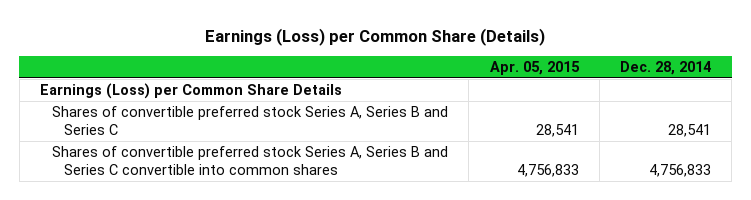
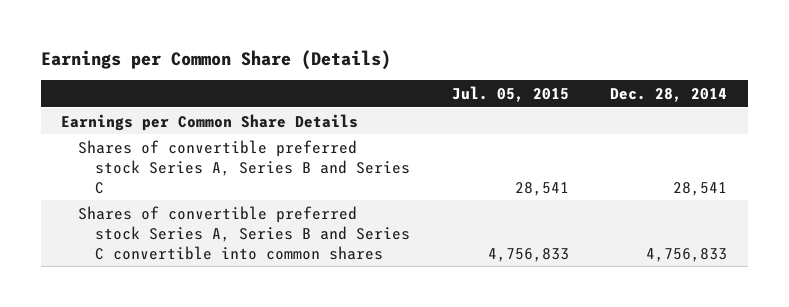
[205,27,546,46] Earnings (Loss) per Common Share (Details) -> [40,49,391,70] Earnings per Common Share (Details)
[489,60,580,75] Apr. 05, 2015 -> none
none -> [451,86,569,103] Jul. 05, 2015
[39,83,342,100] Earnings (Loss) per Common Share Details -> [61,113,359,131] Earnings per Common Share Details

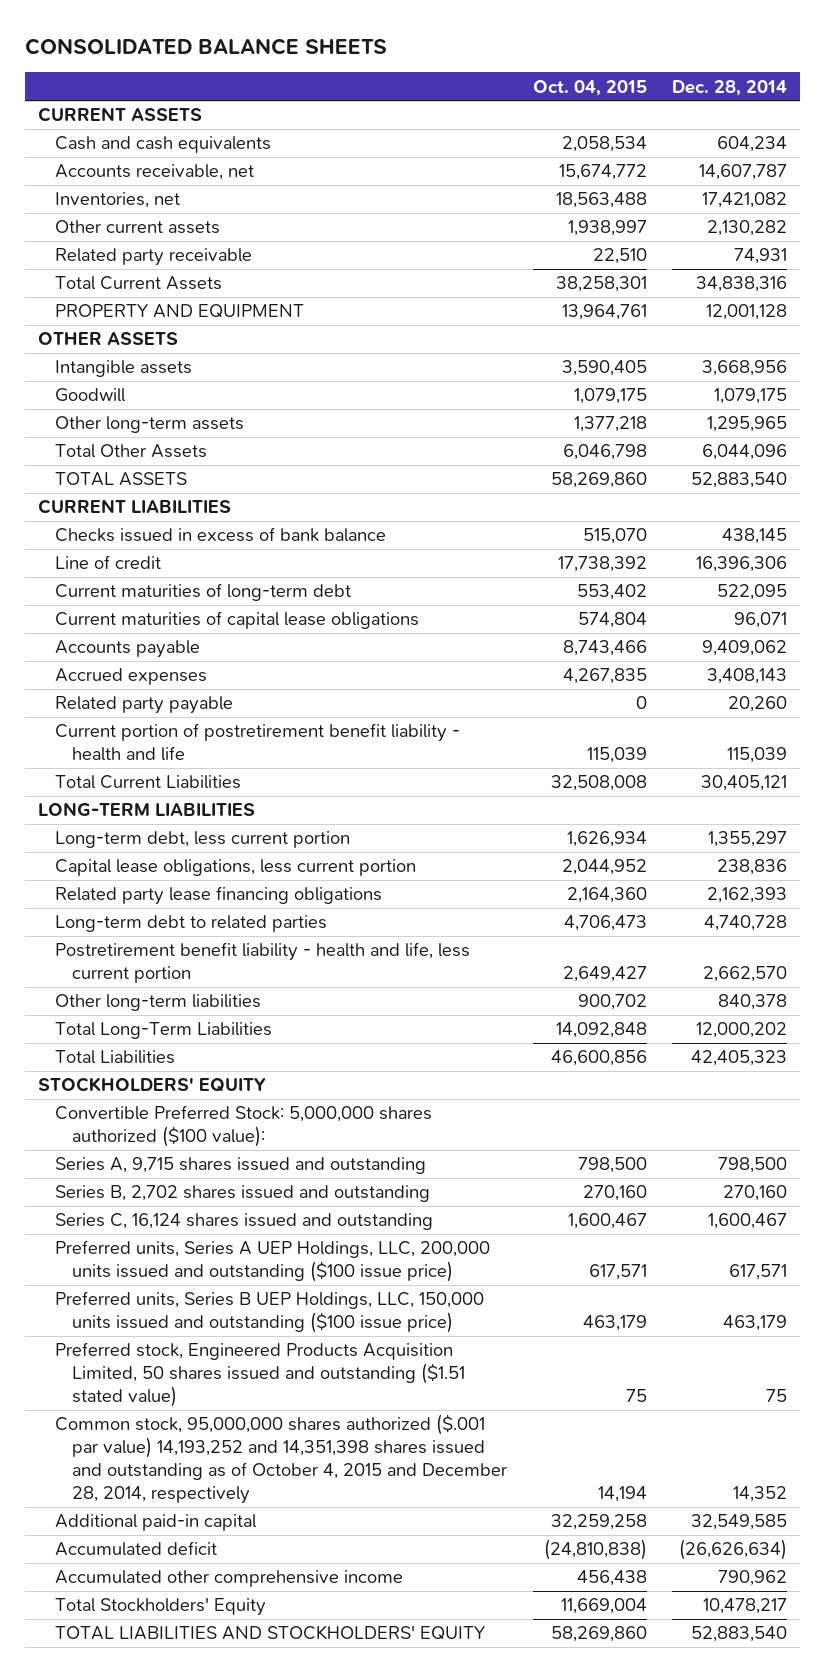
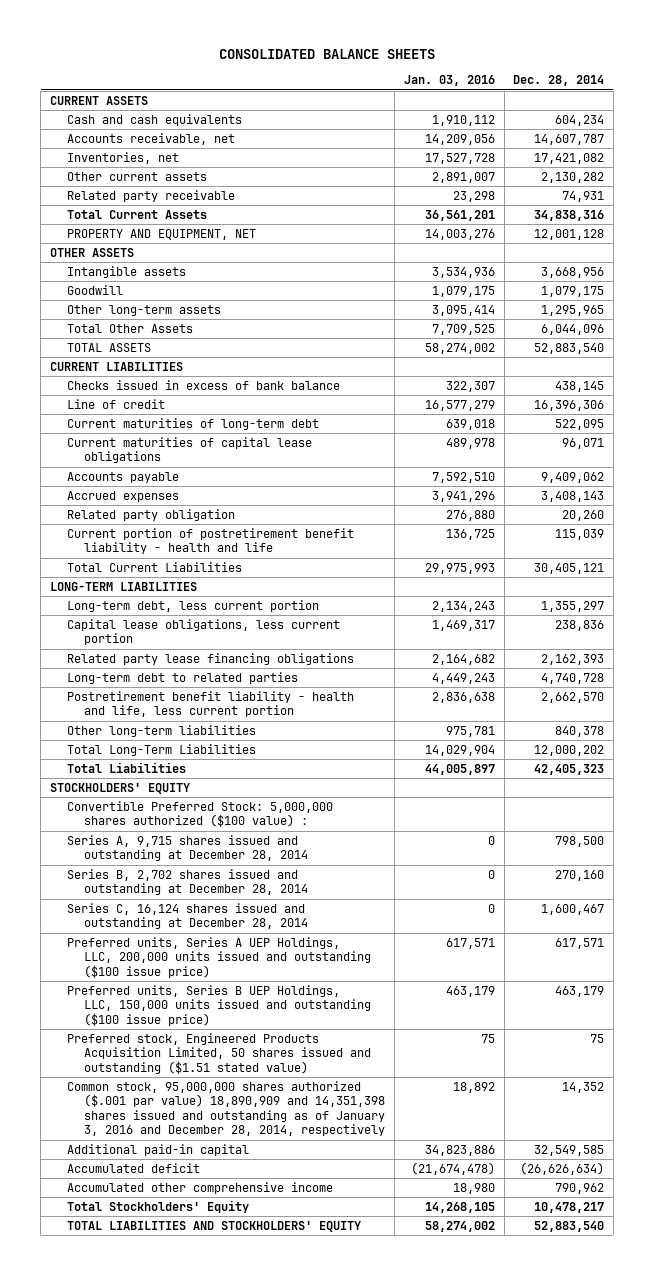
[532,79,647,96] Oct. 04, 2015 -> none
none -> [403,75,495,87] Jan. 03, 2016
[54,304,304,319] PROPERTY AND EQUIPMENT -> [67,228,257,240] PROPERTY AND EQUIPMENT, NET
[54,696,233,715] Related party payable -> [67,508,236,521] Related party obligation
[54,1105,432,1148] Convertible Preferred Stock: 5,000,000 shares authorized ($100 value): -> [67,800,334,828] Convertible Preferred Stock: 5,000,000 shares authorized ($100 value) :
[54,1157,426,1175] Series A, 9,715 shares issued and outstanding -> [67,834,309,862] Series A, 9,715 shares issued and outstanding at December 28, 2014
[54,1185,430,1203] Series B, 2,702 shares issued and outstanding -> [67,868,309,896] Series B, 2,702 shares issued and outstanding at December 28, 2014
[54,1213,433,1231] Series C, 16,124 shares issued and outstanding -> [67,902,309,930] Series C, 16,124 shares issued and outstanding at December 28, 2014
[54,1414,508,1505] Common stock, 95,000,000 shares authorized ($.001 par value) 14,193,252 and 14,351,398 shares issued and outstanding as of October 4, 2015 and December 28, 2014, respectively -> [67,1080,386,1137] Common stock, 95,000,000 shares authorized ($.001 par value) 18,890,909 and 14,351,398 shares issued and outstanding as of January 3, 2016 and December 28, 2014, respectively

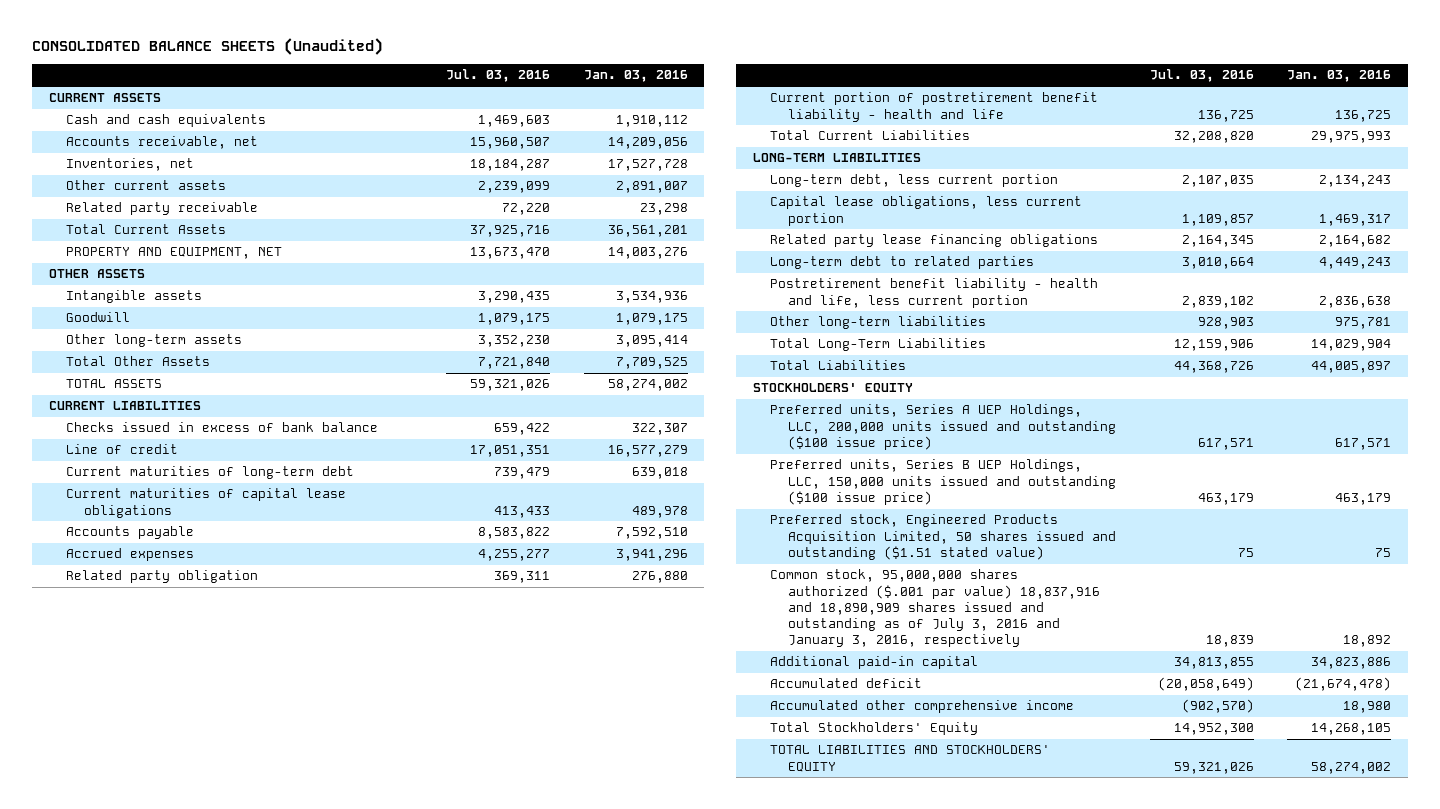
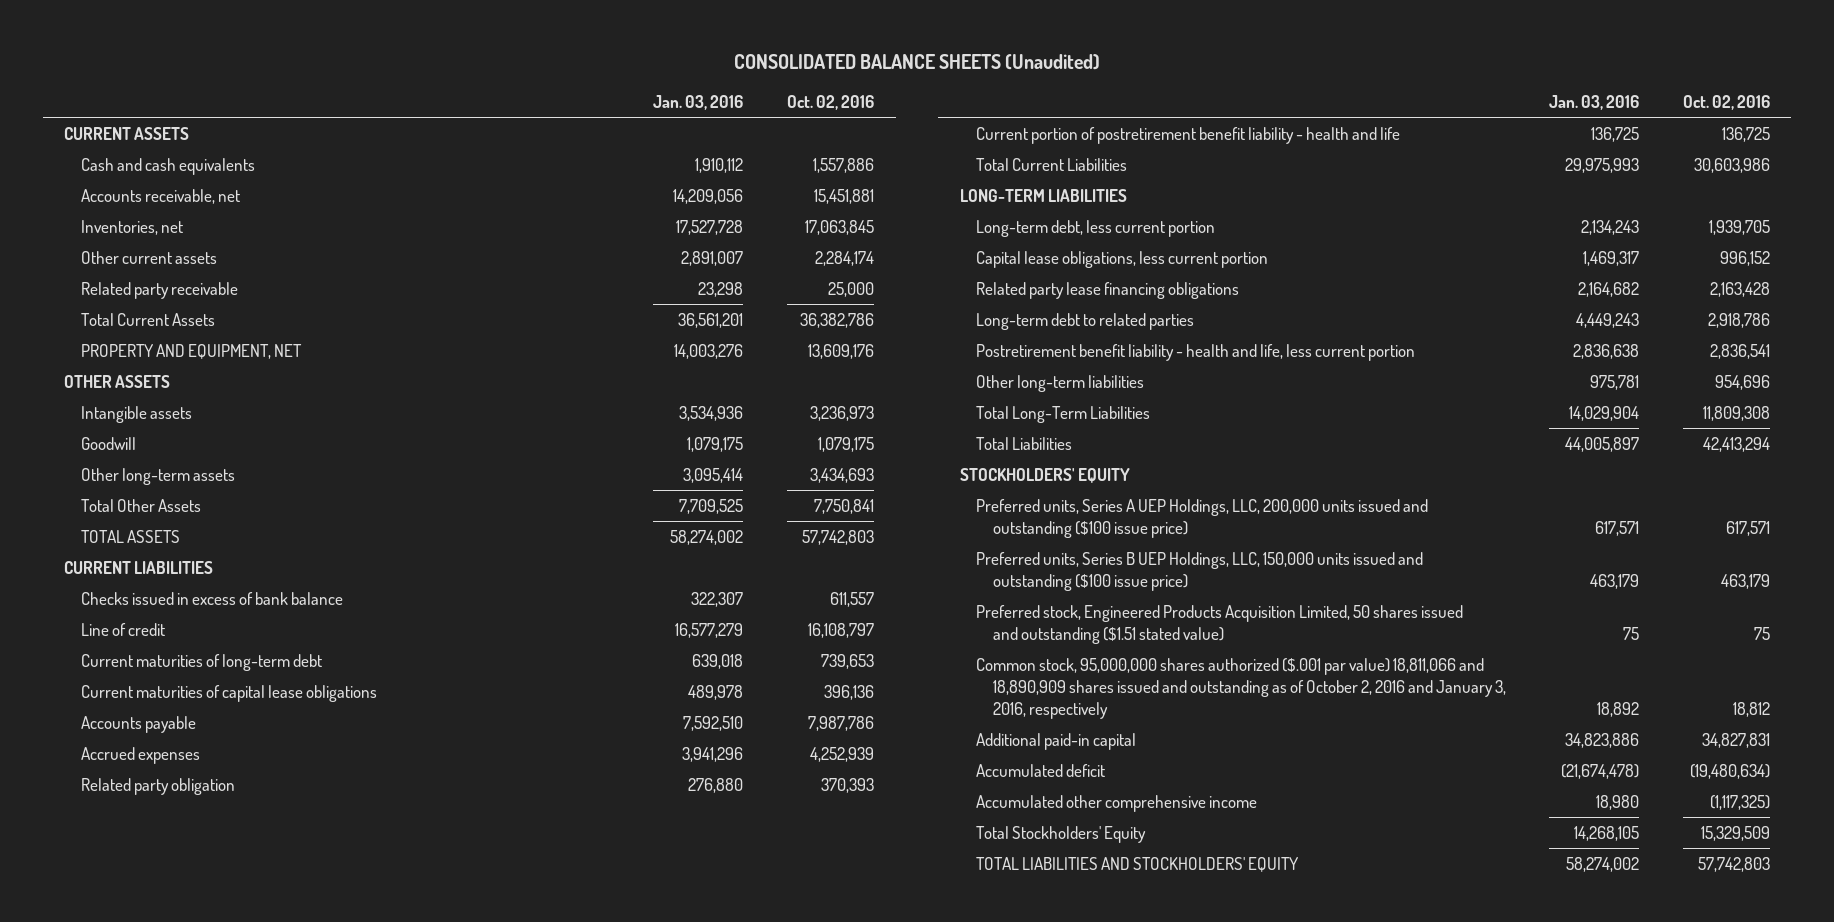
[445,69,550,83] Jul. 03, 2016 -> none
none -> [786,94,874,110] Oct. 02, 2016
[770,569,1100,648] Common stock, 95,000,000 shares authorized ($.001 par value) 18,837,916 and 18,890,909 shares issued and outstanding as of July 3, 2016 and January 3, 2016, respectively -> [976,657,1506,719] Common stock, 95,000,000 shares authorized ($.001 par value) 18,811,066 and 18,890,909 shares issued and outstanding as of October 2, 2016 and January 3, 2016, respectively

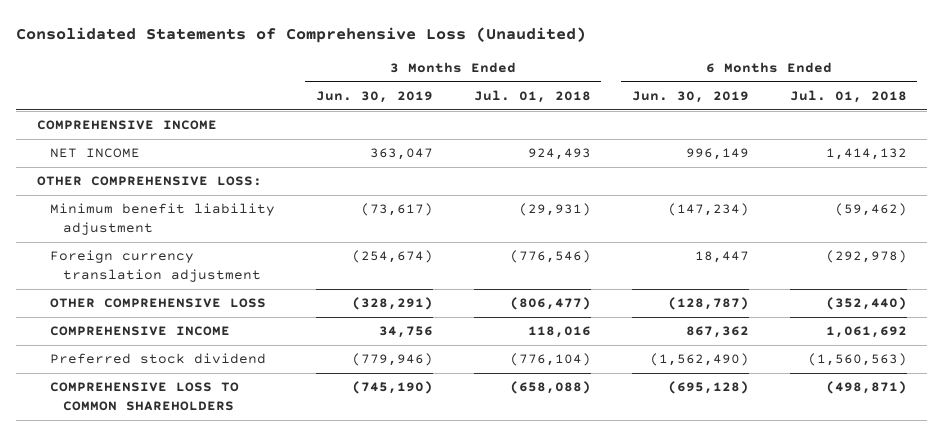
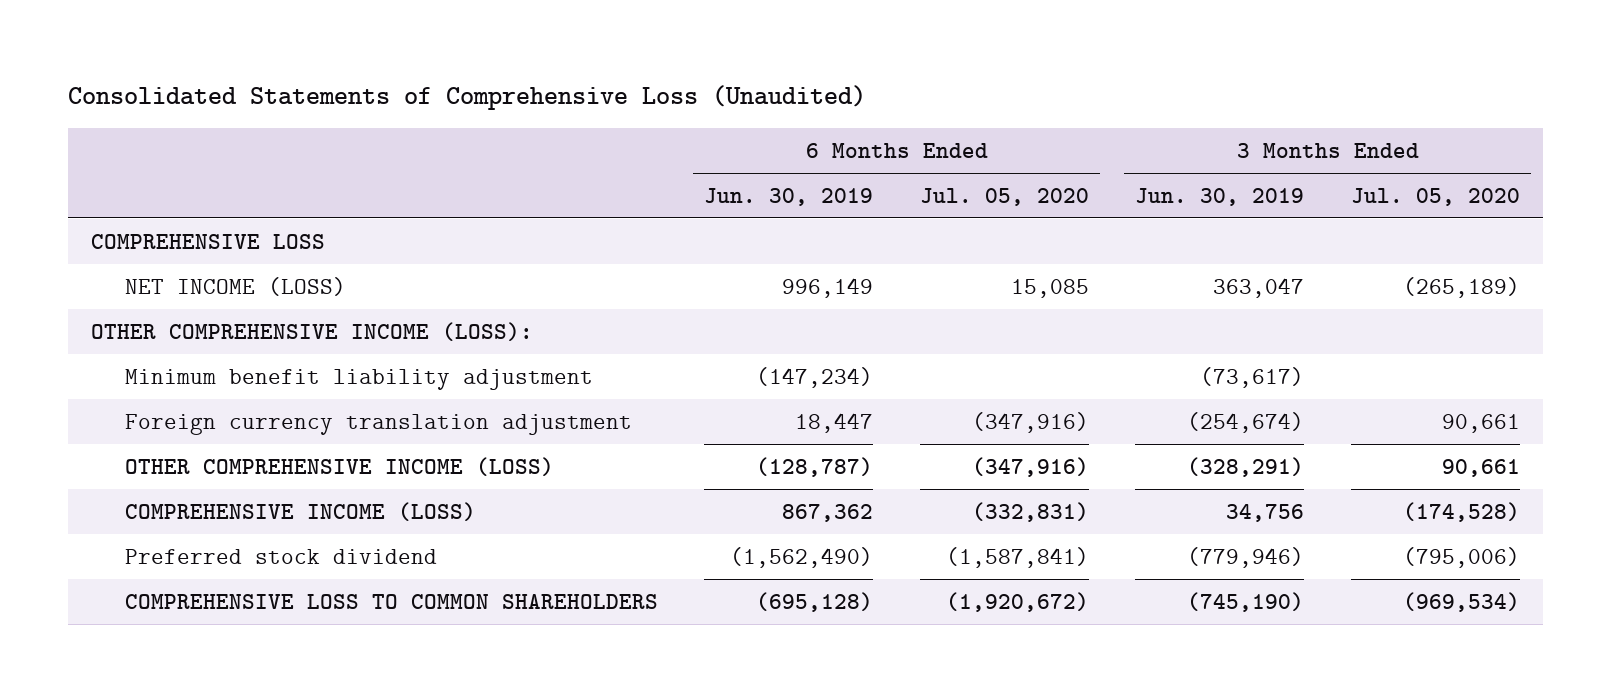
[473,89,591,103] Jul. 01, 2018 -> none
[789,89,907,103] Jul. 01, 2018 -> none
none -> [919,187,1089,206] Jul. 05, 2020
none -> [1350,187,1520,206] Jul. 05, 2020
[36,120,217,131] COMPREHENSIVE INCOME -> [90,233,325,249] COMPREHENSIVE LOSS
[49,148,140,159] NET INCOME -> [124,276,346,296] NET INCOME (LOSS)
[36,176,262,187] OTHER COMPREHENSIVE LOSS: -> [90,321,533,341] OTHER COMPREHENSIVE INCOME (LOSS):
[49,298,266,309] OTHER COMPREHENSIVE LOSS -> [124,456,554,476] OTHER COMPREHENSIVE INCOME (LOSS)
[49,326,230,337] COMPREHENSIVE INCOME -> [124,501,476,521] COMPREHENSIVE INCOME (LOSS)

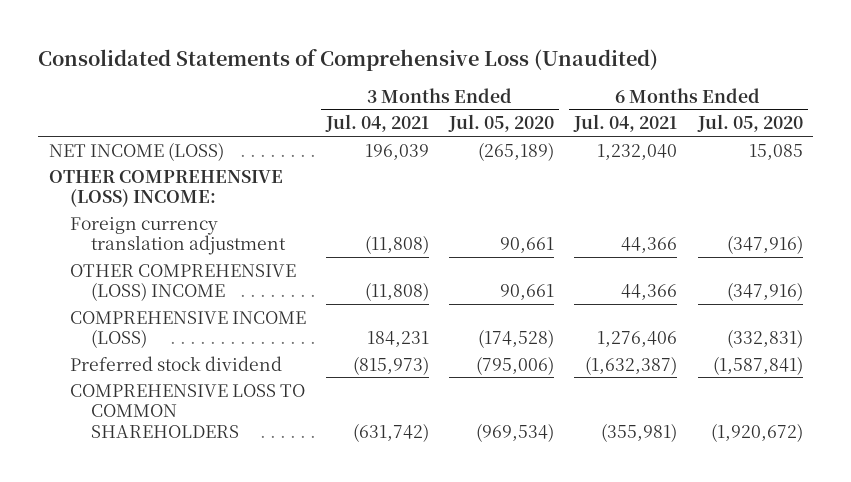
[704,187,874,206] Jun. 30, 2019 -> none
[1135,187,1305,206] Jun. 30, 2019 -> none
none -> [325,114,430,133] Jul. 04, 2021
none -> [573,114,678,133] Jul. 04, 2021
[90,233,325,249] COMPREHENSIVE LOSS -> none
[124,368,593,390] Minimum benefit liability adjustment -> none
[90,321,533,341] OTHER COMPREHENSIVE INCOME (LOSS): -> [48,169,283,208] OTHER COMPREHENSIVE (LOSS) INCOME:
[124,456,554,476] OTHER COMPREHENSIVE INCOME (LOSS) -> [69,263,296,302] OTHER COMPREHENSIVE (LOSS) INCOME

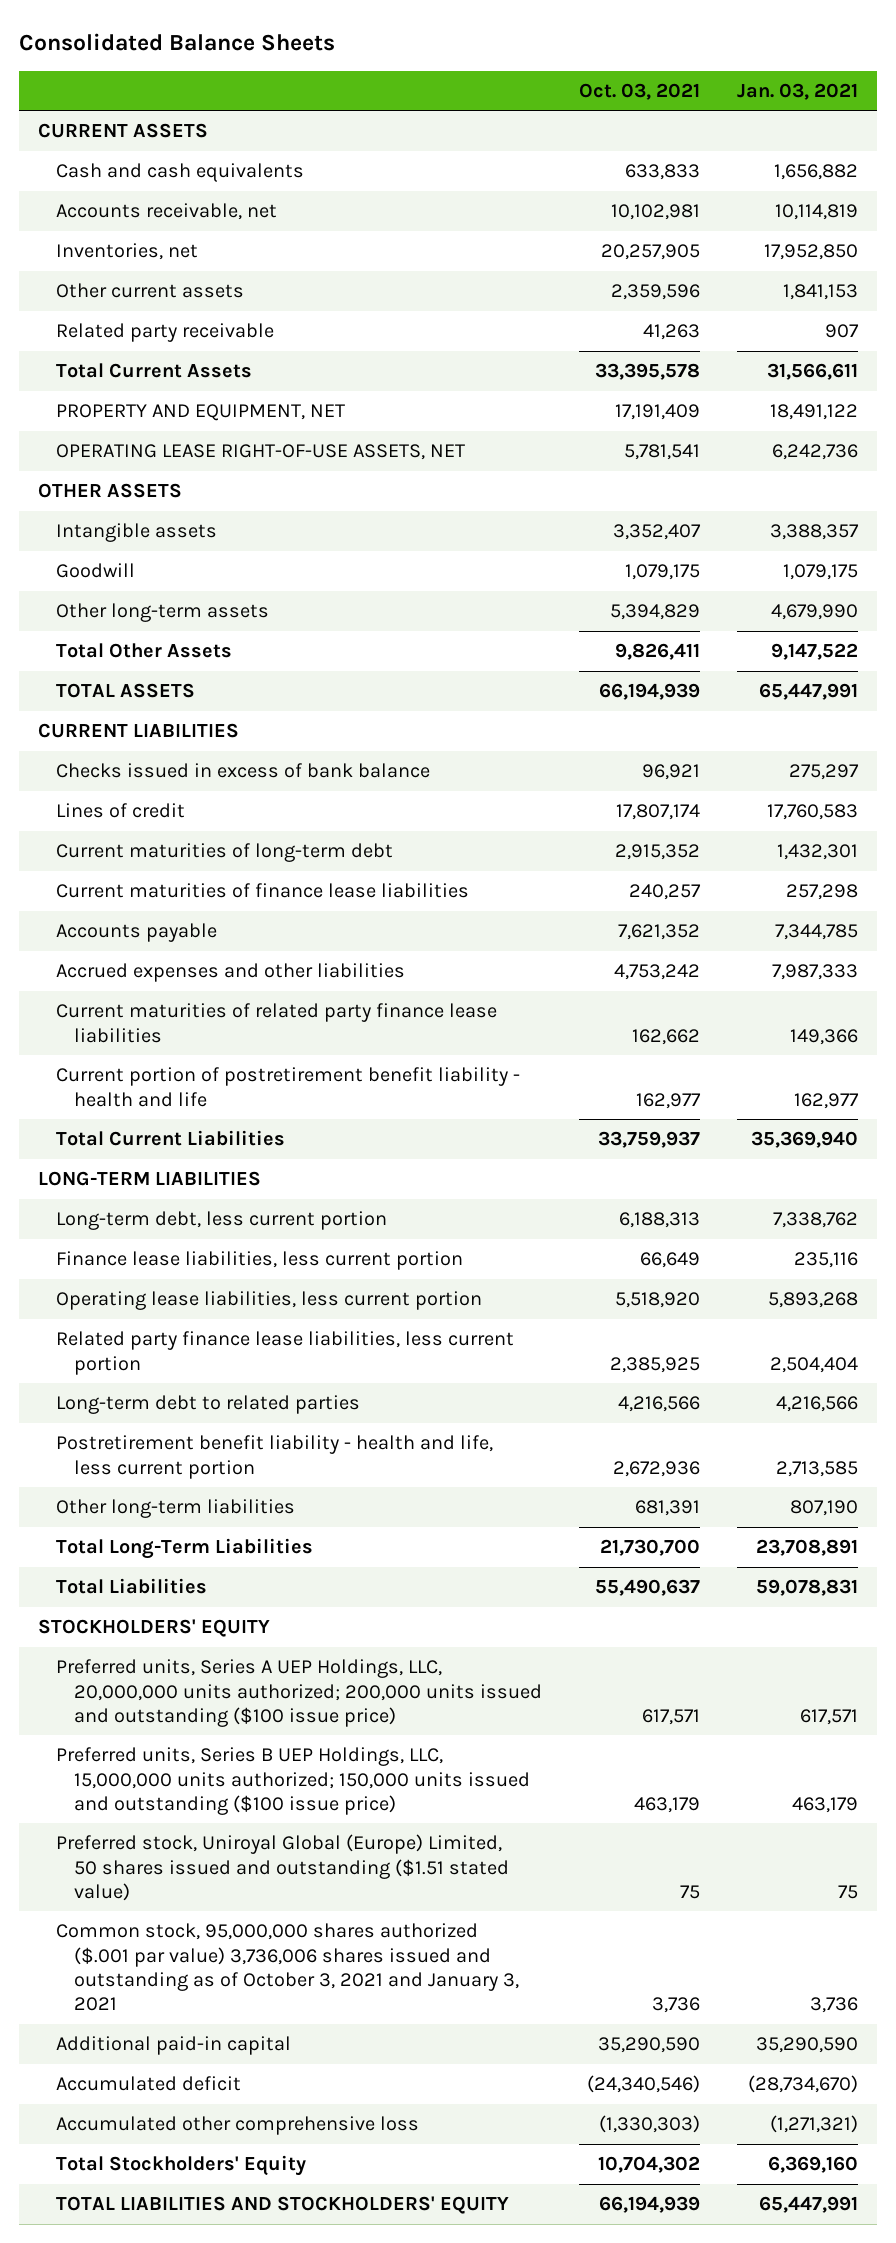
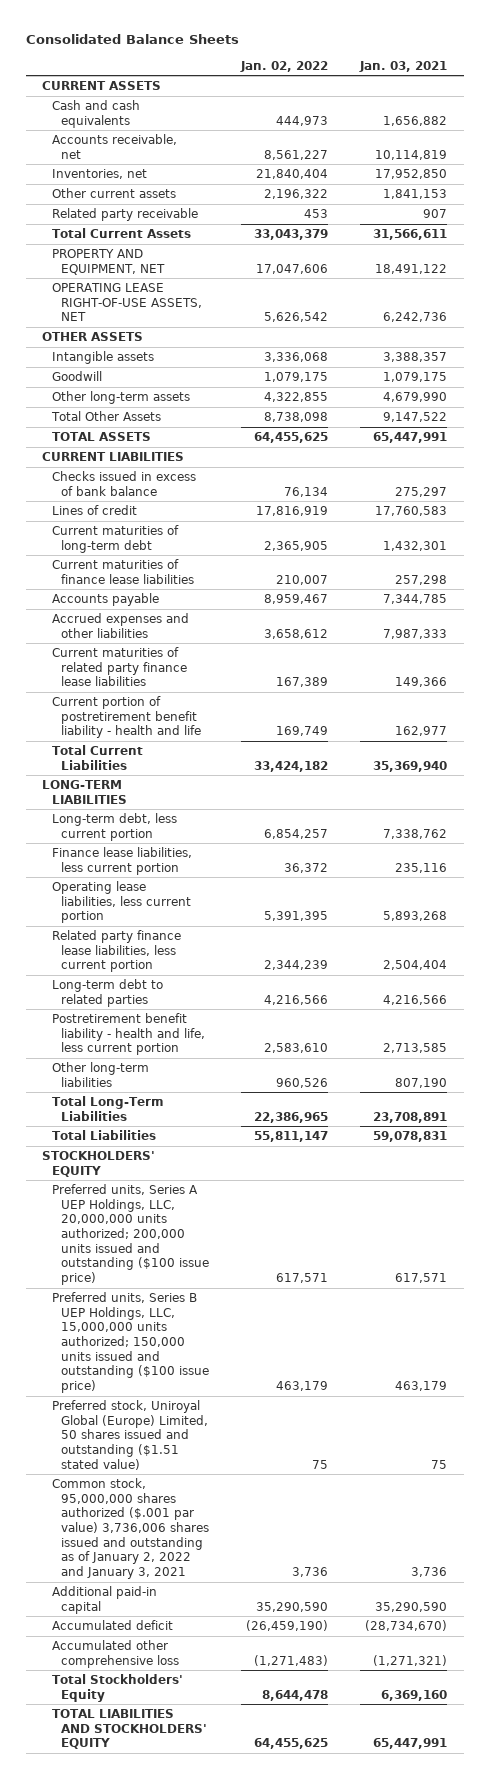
[578,82,700,100] Oct. 03, 2021 -> none
none -> [240,60,329,72] Jan. 02, 2022
[55,1923,519,2012] Common stock, 95,000,000 shares authorized ($.001 par value) 3,736,006 shares issued and outstanding as of October 3, 2021 and January 3, 2021 -> [51,1478,209,1580] Common stock, 95,000,000 shares authorized ($.001 par value) 3,736,006 shares issued and outstanding as of January 2, 2022 and January 3, 2021

